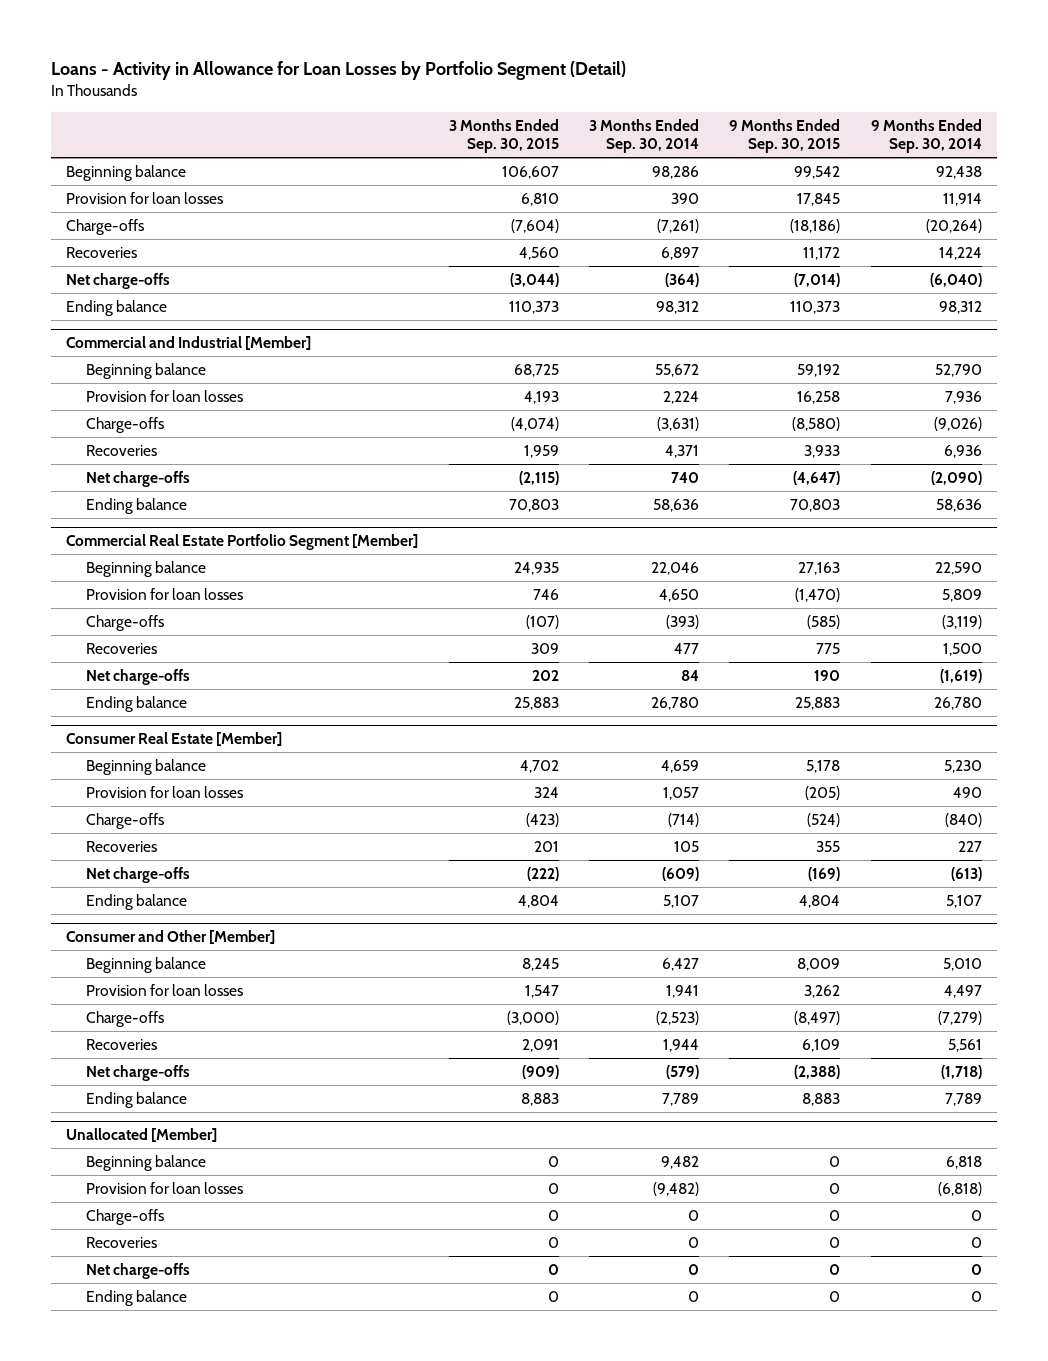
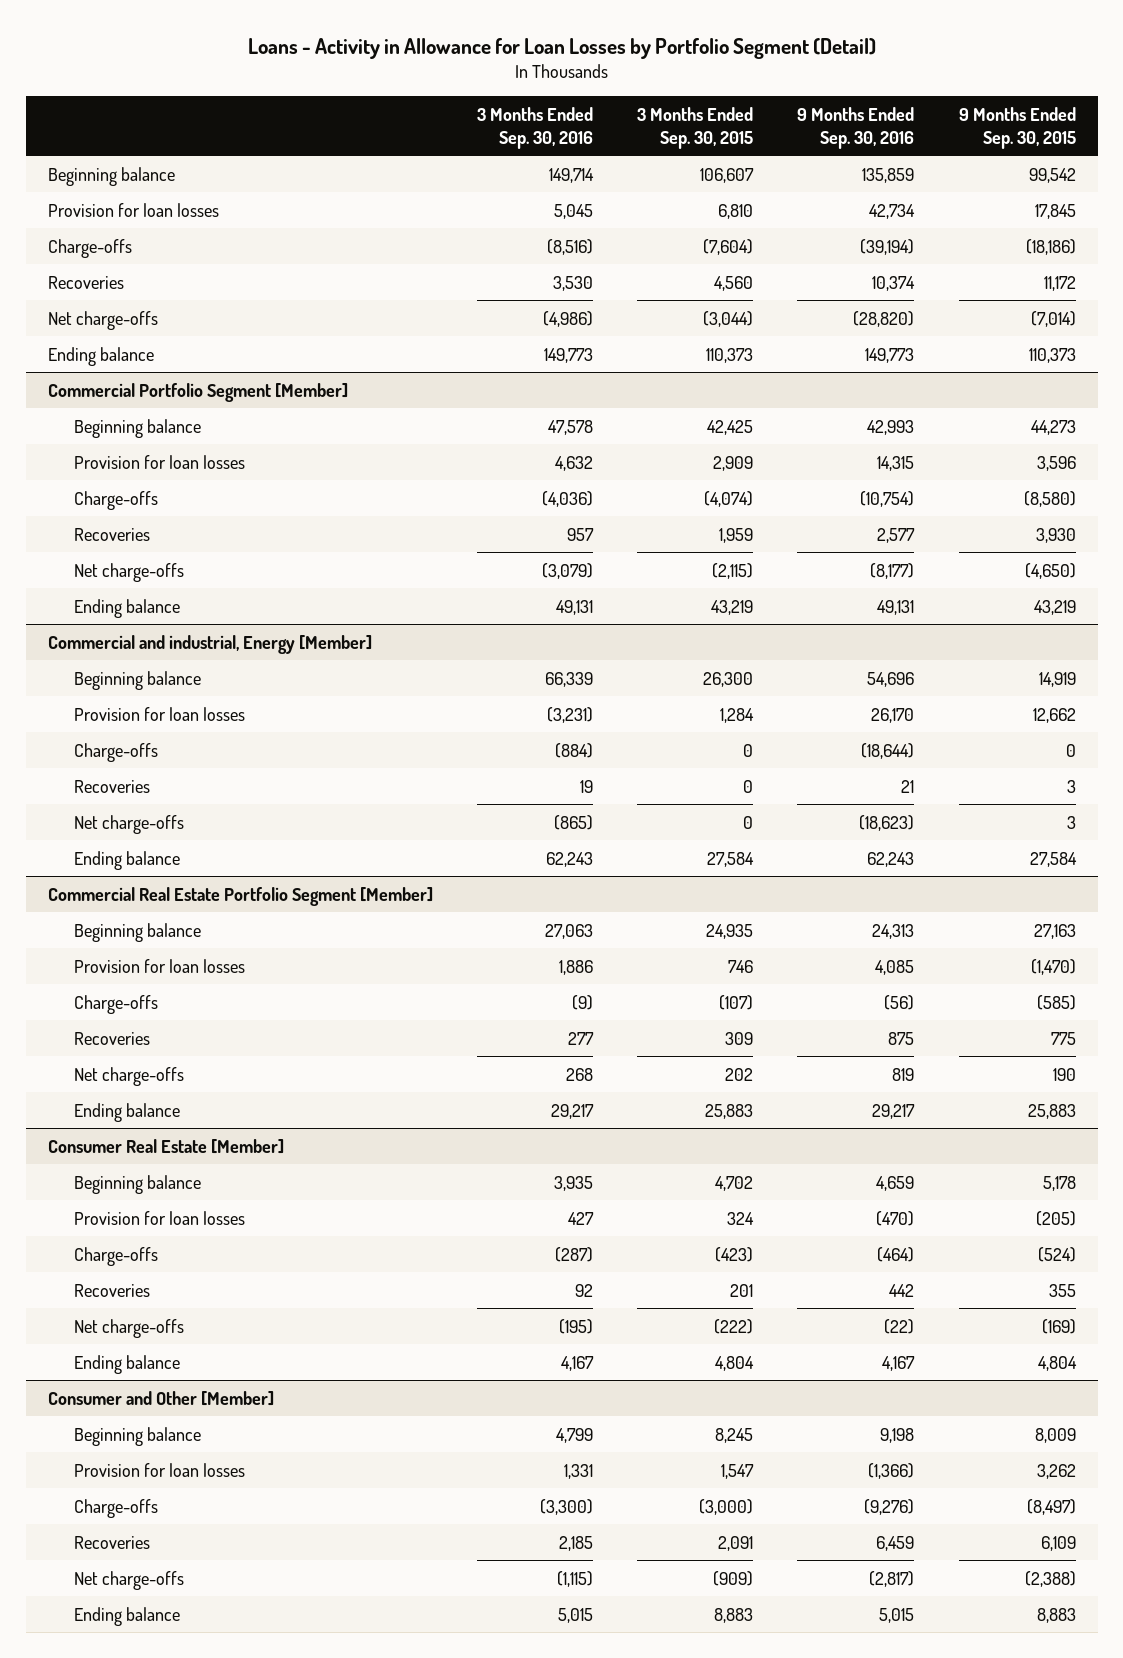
[588,118,699,153] 3 Months Ended Sep. 30, 2014 -> none
[870,118,982,153] 9 Months Ended Sep. 30, 2014 -> none
none -> [477,107,594,149] 3 Months Ended Sep. 30, 2016
none -> [797,107,915,149] 9 Months Ended Sep. 30, 2016
[66,336,312,351] Commercial and Industrial [Member] -> [47,382,348,402] Commercial Portfolio Segment [Member]
[513,363,559,377] 68,725 -> [707,419,754,435] 42,425
[797,363,841,377] 59,192 -> [1030,419,1076,435] 44,273
[523,390,559,404] 4,193 -> [713,455,754,471] 2,909
[797,390,841,404] 16,258 -> [1036,455,1076,471] 3,596
[804,444,841,458] 3,933 -> [1035,527,1076,543] 3,930
[793,470,841,485] (4,647) -> [1024,562,1076,579] (4,650)
[508,498,559,512] 70,803 -> [711,599,754,615] 43,219
[790,498,841,512] 70,803 -> [1033,599,1076,615] 43,219
none -> [47,634,372,654] Commercial and industrial, Energy [Member]
none -> [73,670,201,690] Beginning balance
none -> [73,706,245,721] Provision for loan losses
none -> [73,742,158,762] Charge-offs
none -> [73,779,150,793] Recoveries
none -> [73,814,184,834] Net charge-offs
none -> [73,850,180,870] Ending balance
[66,1128,218,1143] Unallocated [Member] -> none
[86,1154,207,1171] Beginning balance -> none
[86,1181,244,1194] Provision for loan losses -> none
[86,1208,165,1225] Charge-offs -> none
[86,1236,158,1248] Recoveries -> none
[86,1262,191,1279] Net charge-offs -> none
[86,1289,188,1306] Ending balance -> none

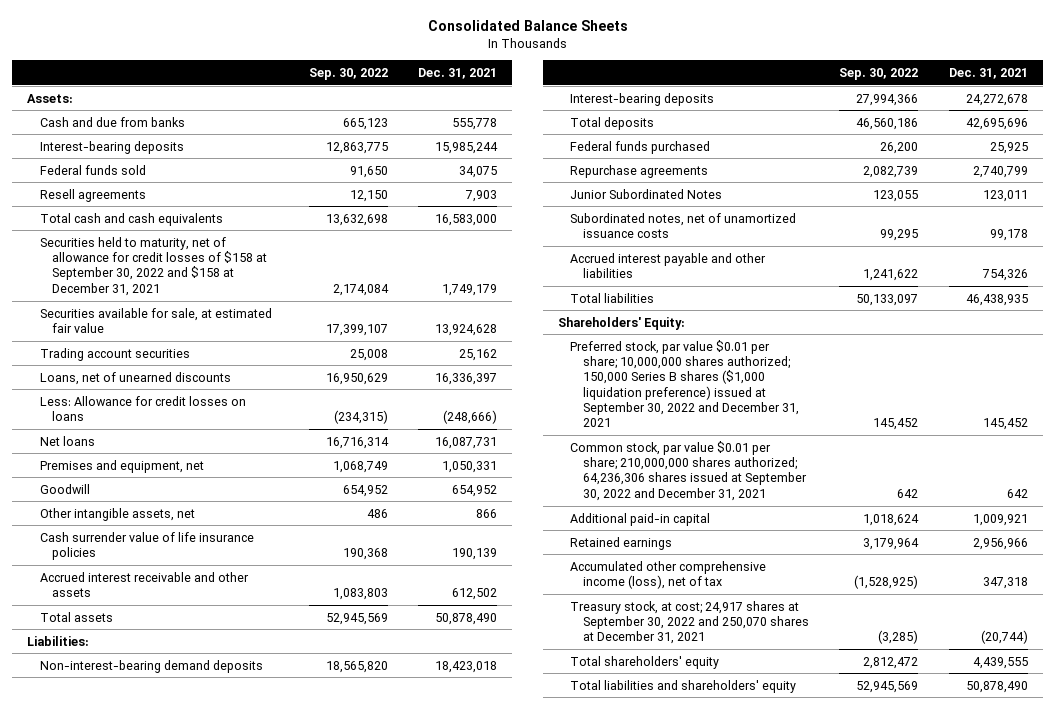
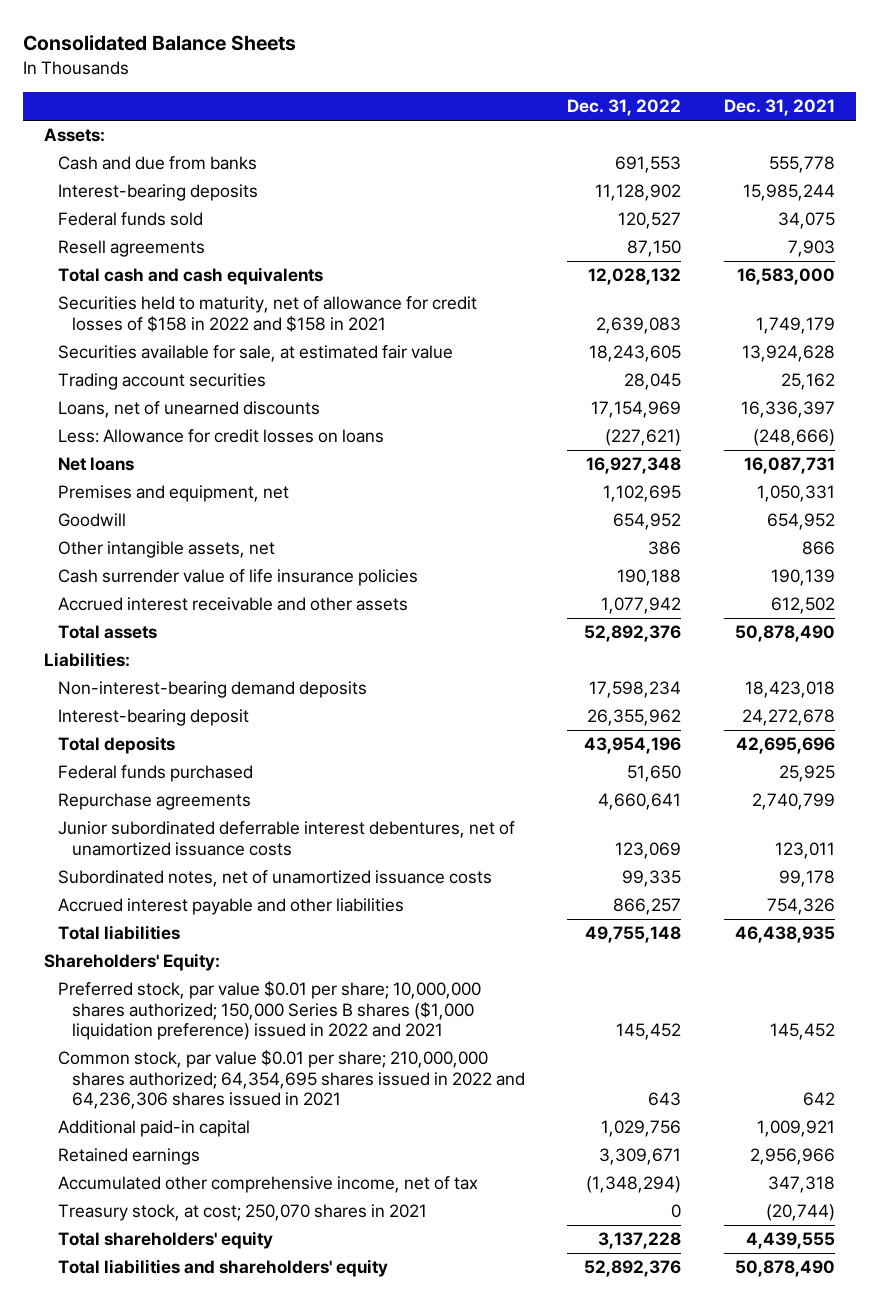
[308,67,388,80] Sep. 30, 2022 -> none
none -> [567,99,682,117] Dec. 31, 2022
[39,236,268,296] Securities held to maturity, net of allowance for credit losses of $158 at September 30, 2022 and $158 at December 31, 2021 -> [58,296,478,332] Securities held to maturity, net of allowance for credit losses of $158 in 2022 and $158 in 2021
[570,92,715,106] Interest-bearing deposits -> [58,709,250,727] Interest-bearing deposit
[570,188,723,199] Junior Subordinated Notes -> [58,821,516,856] Junior subordinated deferrable interest debentures, net of unamortized issuance costs
[570,339,799,428] Preferred stock, par value $0.01 per share; 10,000,000 shares authorized; 150,000 Series B shares ($1,000 liquidation preference) issued at September 30, 2022 and December 31, 2021 -> [58,981,482,1041] Preferred stock, par value $0.01 per share; 10,000,000 shares authorized; 150,000 Series B shares ($1,000 liquidation preference) issued in 2022 and 2021
[570,440,807,501] Common stock, par value $0.01 per share; 210,000,000 shares authorized; 64,236,306 shares issued at September 30, 2022 and December 31, 2021 -> [58,1050,525,1110] Common stock, par value $0.01 per share; 210,000,000 shares authorized; 64,354,695 shares issued in 2022 and 64,236,306 shares issued in 2021
[570,560,767,589] Accumulated other comprehensive income (loss), net of tax -> [58,1176,479,1194] Accumulated other comprehensive income, net of tax
[570,600,809,645] Treasury stock, at cost; 24,917 shares at September 30, 2022 and 250,070 shares at December 31, 2021 -> [58,1204,428,1222] Treasury stock, at cost; 250,070 shares in 2021

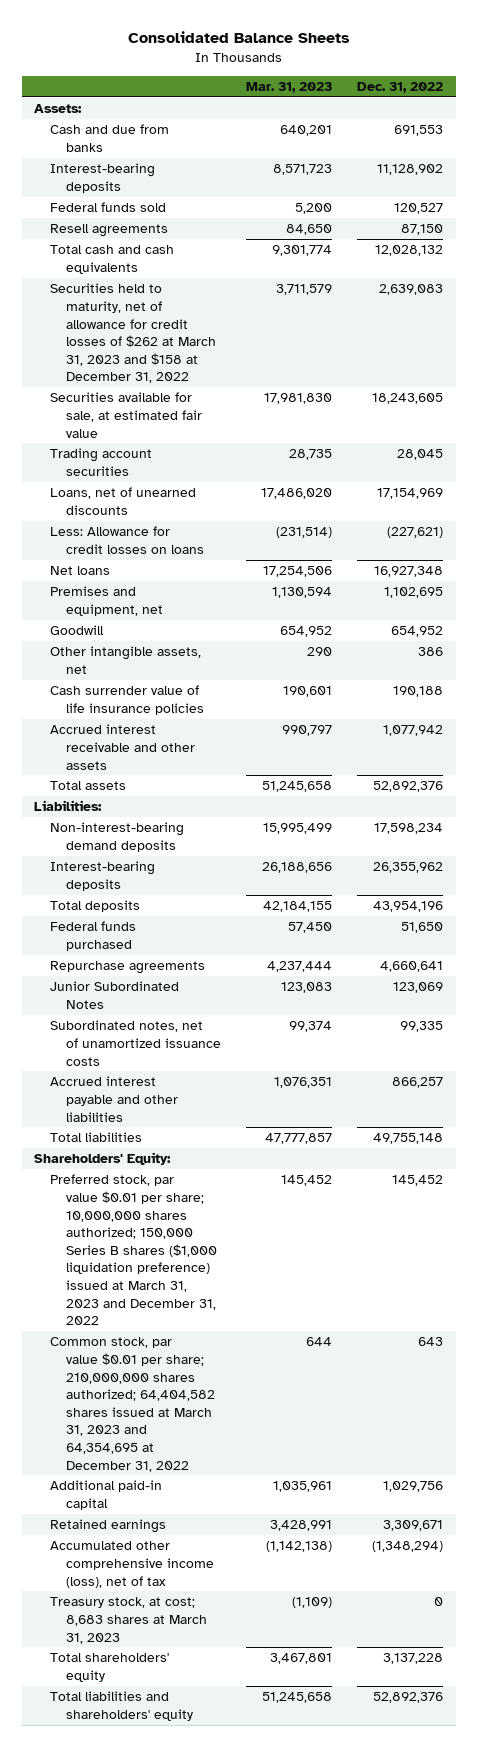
[724,99,836,117] Dec. 31, 2021 -> none
none -> [246,81,333,93] Mar. 31, 2023
[58,296,478,332] Securities held to maturity, net of allowance for credit losses of $158 in 2022 and $158 in 2021 -> [50,283,217,384] Securities held to maturity, net of allowance for credit losses of $262 at March 31, 2023 and $158 at December 31, 2022
[58,709,250,727] Interest-bearing deposit -> [50,861,156,891] Interest-bearing deposits
[58,821,516,856] Junior subordinated deferrable interest debentures, net of unamortized issuance costs -> [50,981,180,1009] Junior Subordinated Notes
[58,981,482,1041] Preferred stock, par value $0.01 per share; 10,000,000 shares authorized; 150,000 Series B shares ($1,000 liquidation preference) issued in 2022 and 2021 -> [50,1174,218,1326] Preferred stock, par value $0.01 per share; 10,000,000 shares authorized; 150,000 Series B shares ($1,000 liquidation preference) issued at March 31, 2023 and December 31, 2022
[58,1050,525,1110] Common stock, par value $0.01 per share; 210,000,000 shares authorized; 64,354,695 shares issued in 2022 and 64,236,306 shares issued in 2021 -> [50,1337,216,1472] Common stock, par value $0.01 per share; 210,000,000 shares authorized; 64,404,582 shares issued at March 31, 2023 and 64,354,695 at December 31, 2022
[58,1176,479,1194] Accumulated other comprehensive income, net of tax -> [50,1541,215,1588] Accumulated other comprehensive income (loss), net of tax
[58,1204,428,1222] Treasury stock, at cost; 250,070 shares in 2021 -> [50,1597,208,1644] Treasury stock, at cost; 8,683 shares at March 31, 2023

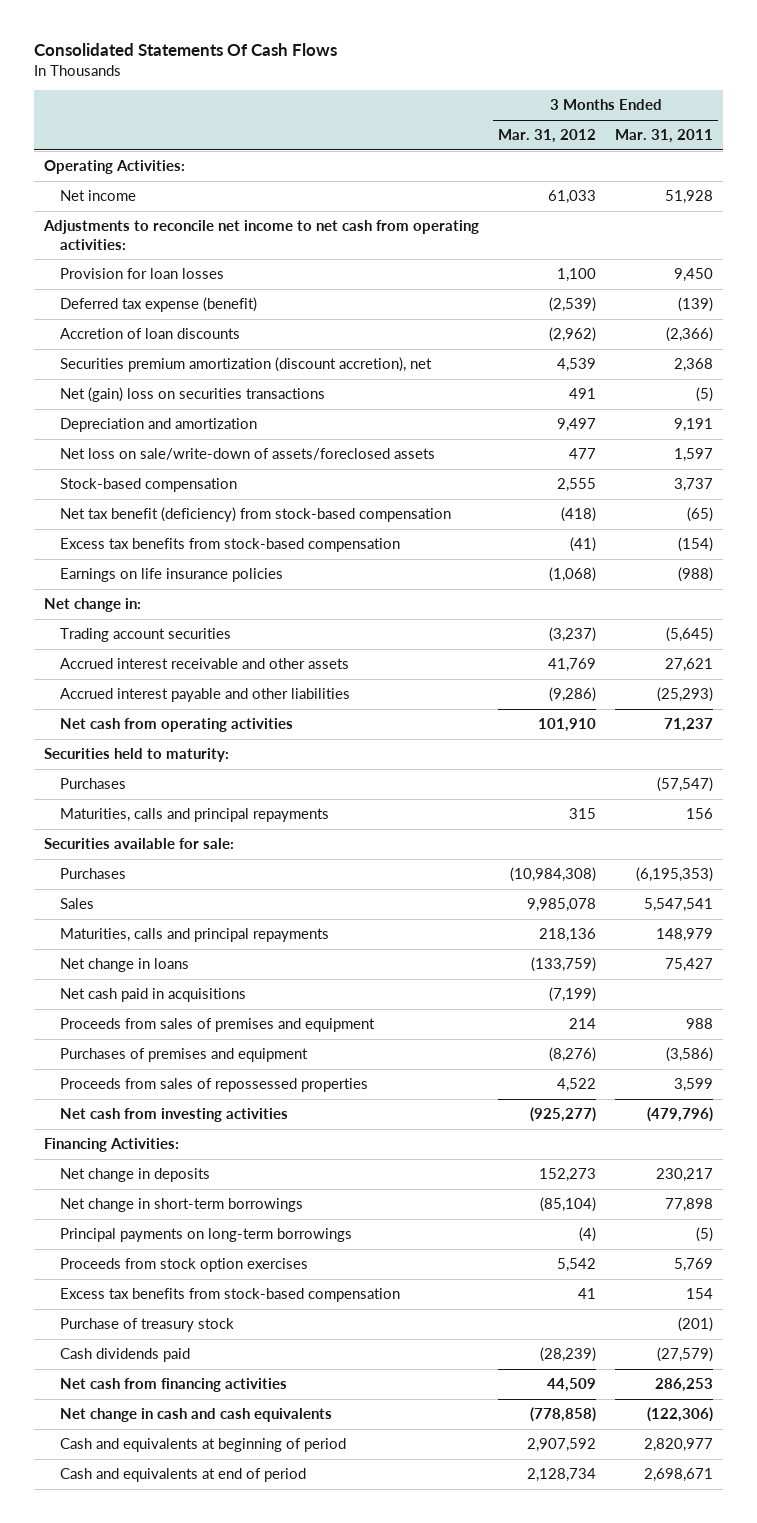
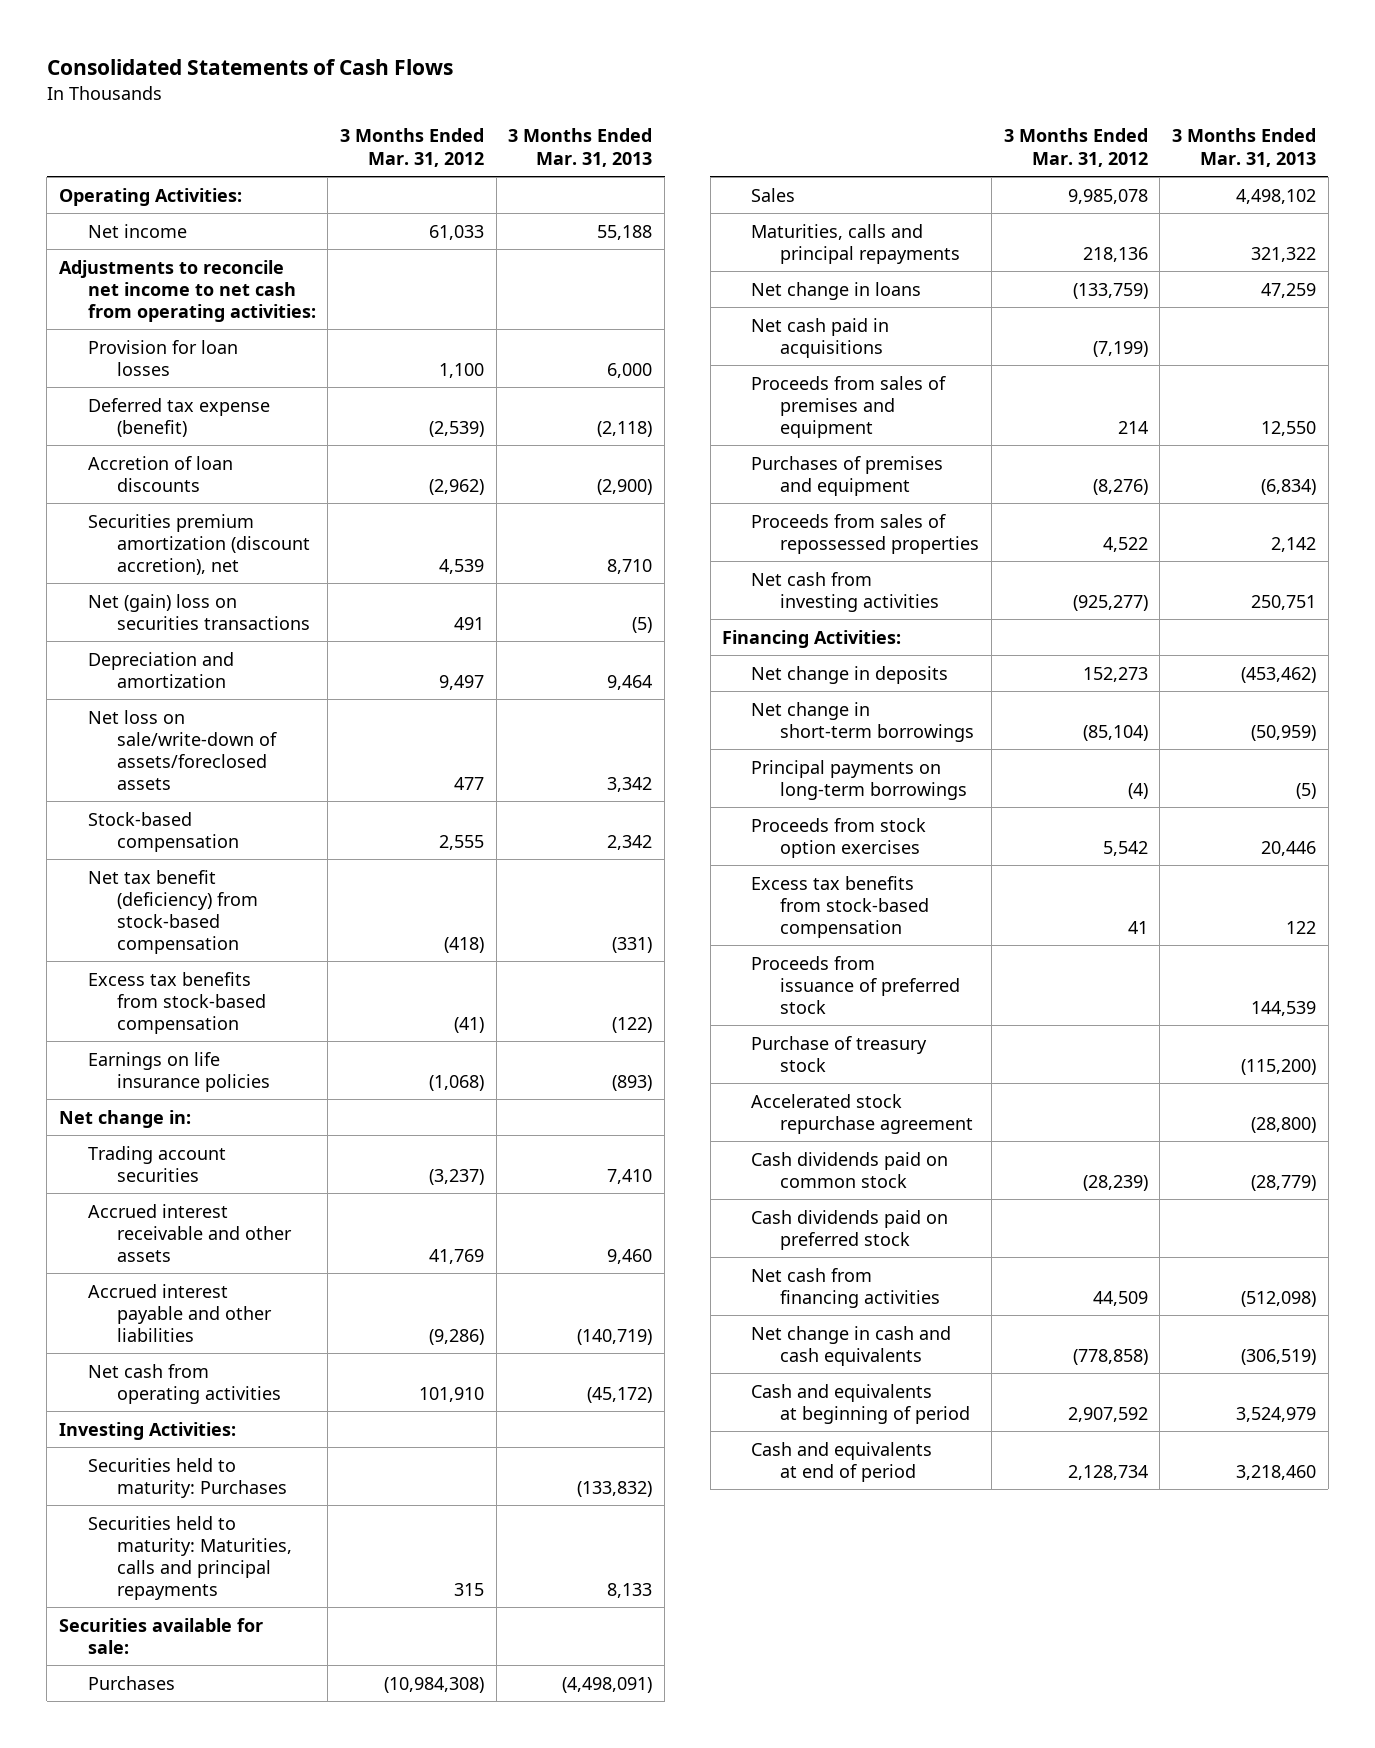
[33,43,337,57] Consolidated Statements Of Cash Flows -> [46,59,453,76] Consolidated Statements of Cash Flows
[615,129,714,144] Mar. 31, 2011 -> none
none -> [508,128,653,167] 3 Months Ended Mar. 31, 2013
[43,748,229,763] Securities held to maturity: -> none
none -> [58,1421,236,1440] Investing Activities:
[60,778,127,790] Purchases -> [87,1457,287,1498] Securities held to maturity: Purchases
[60,808,330,823] Maturities, calls and principal repayments -> [87,1515,292,1600] Securities held to maturity: Maturities, calls and principal repayments
none -> [751,955,961,1014] Proceeds from issuance of preferred stock
none -> [751,1093,974,1134] Accelerated stock repurchase agreement
[60,1348,191,1363] Cash dividends paid -> [751,1151,949,1188] Cash dividends paid on common stock
none -> [751,1209,949,1250] Cash dividends paid on preferred stock

